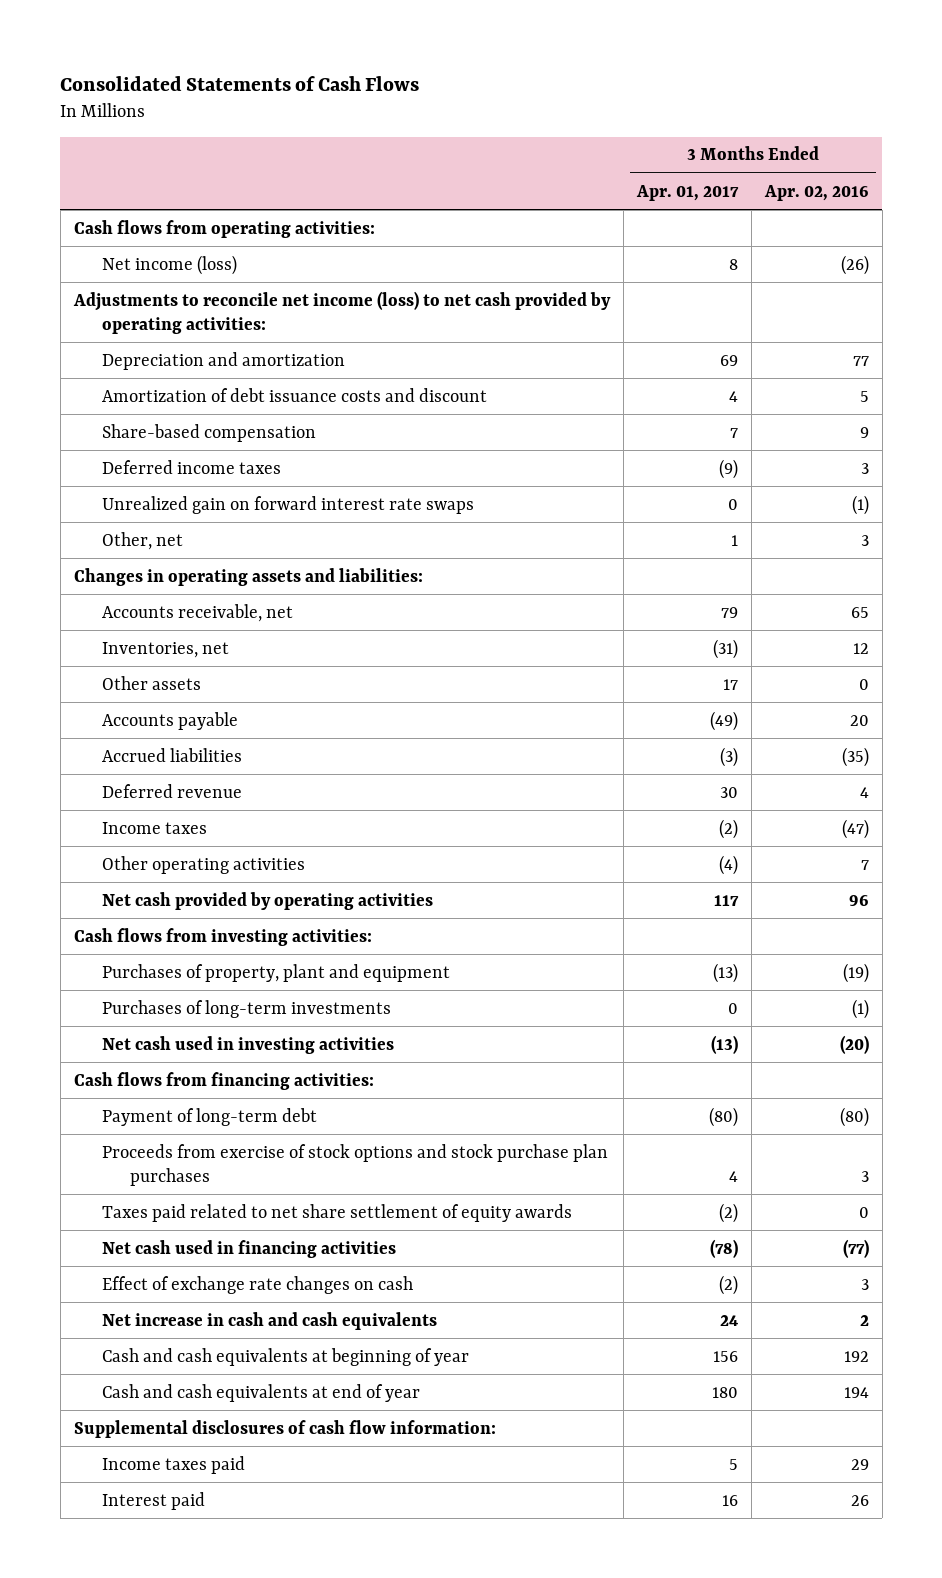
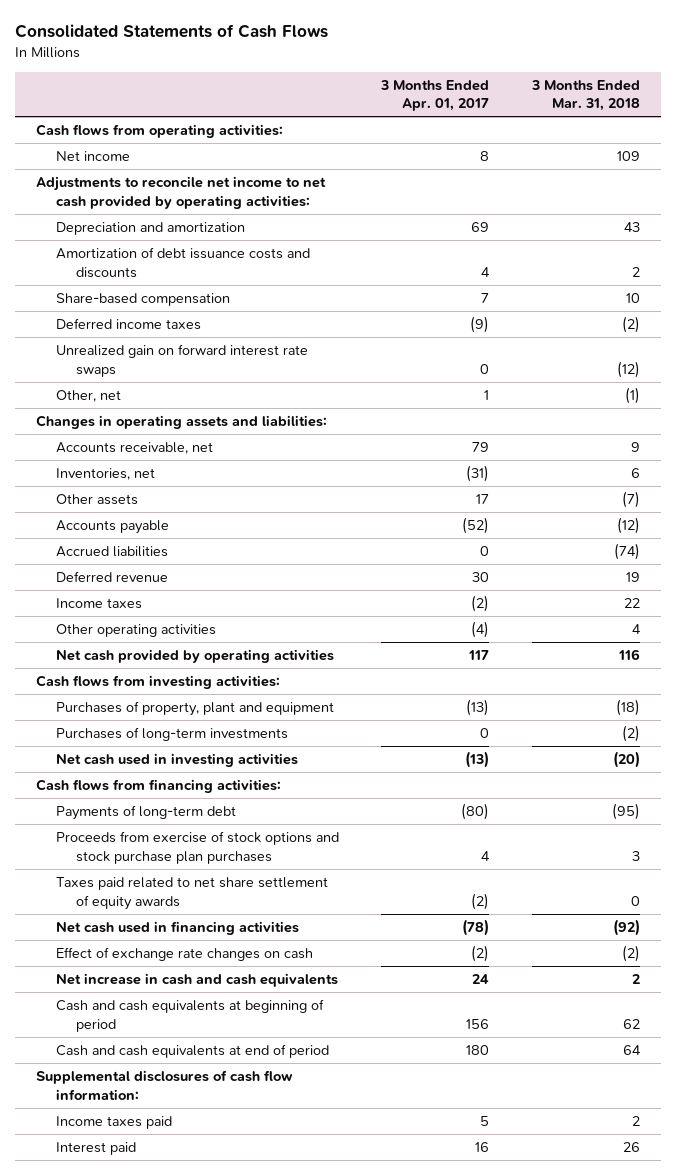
[763,184,869,201] Apr. 02, 2016 -> none
none -> [530,79,640,112] 3 Months Ended Mar. 31, 2018
[101,254,237,275] Net income (loss) -> [56,150,131,161] Net income
[72,290,611,334] Adjustments to reconcile net income (loss) to net cash provided by operating activities: -> [35,175,326,209] Adjustments to reconcile net income to net cash provided by operating activities:
[101,387,487,402] Amortization of debt issuance costs and discount -> [56,246,311,278] Amortization of debt issuance costs and discounts
[709,710,738,731] (49) -> [462,516,490,534] (52)
[719,746,738,767] (3) -> [480,545,490,556] 0
[101,1107,317,1126] Payment of long-term debt -> [56,804,237,820] Payments of long-term debt
[101,1347,469,1366] Cash and cash equivalents at beginning of year -> [56,998,325,1032] Cash and cash equivalents at beginning of period
[101,1383,420,1402] Cash and cash equivalents at end of year -> [56,1043,330,1058] Cash and cash equivalents at end of period

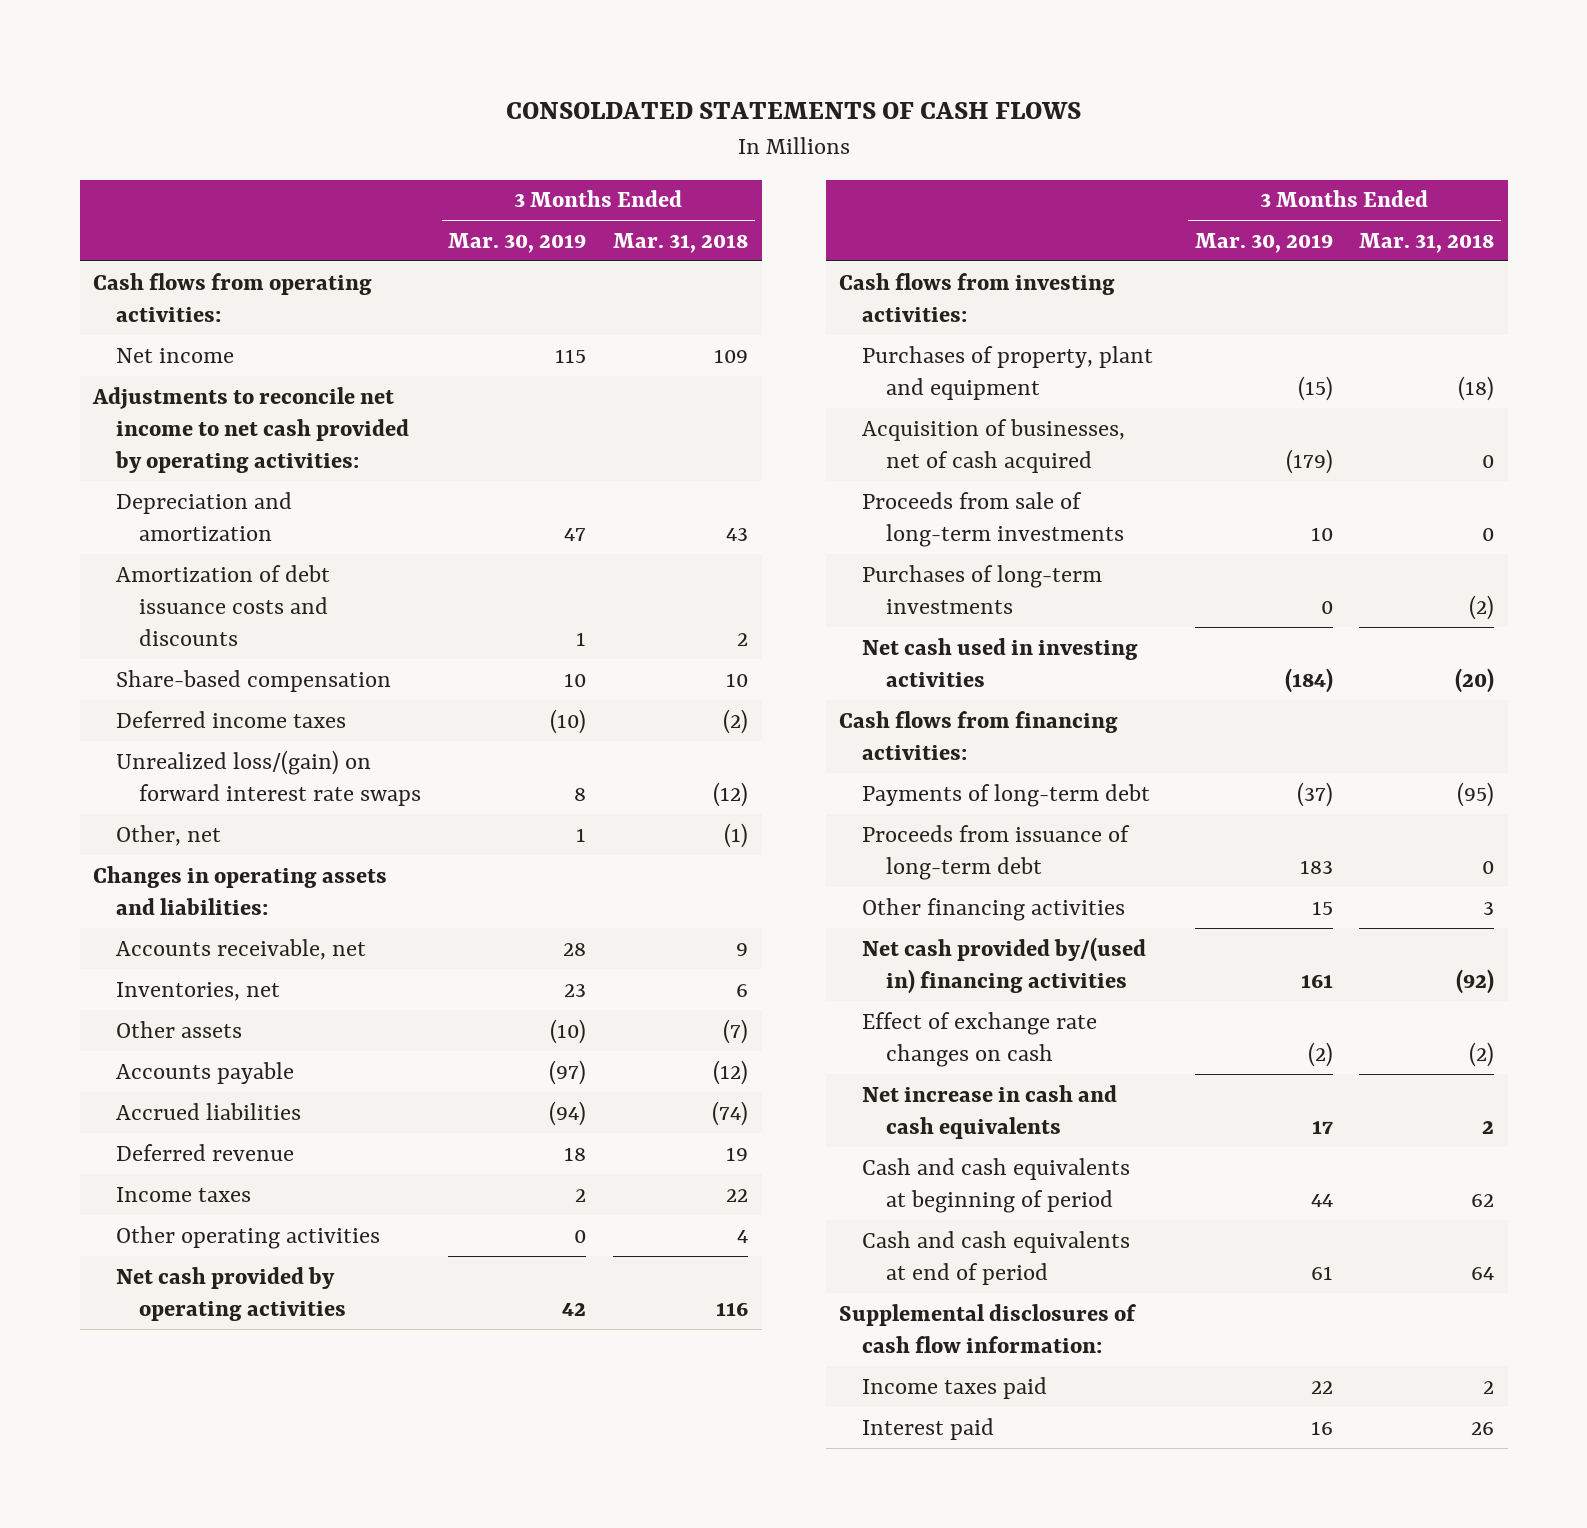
[14,24,328,39] Consolidated Statements of Cash Flows -> [505,102,1081,120] CONSOLDATED STATEMENTS OF CASH FLOWS
[380,79,490,112] 3 Months Ended Apr. 01, 2017 -> none
none -> [448,232,587,253] Mar. 30, 2019
[56,343,309,377] Unrealized gain on forward interest rate swaps -> [116,749,422,806] Unrealized loss/(gain) on forward interest rate swaps
none -> [862,418,1126,473] Acquisition of businesses, net of cash acquired
none -> [862,491,1124,547] Proceeds from sale of long-term investments
[56,830,340,864] Proceeds from exercise of stock options and stock purchase plan purchases -> none
[56,876,329,910] Taxes paid related to net share settlement of equity awards -> none
none -> [862,824,1131,880] Proceeds from issuance of long-term debt
none -> [862,897,1126,921] Other financing activities
[56,920,300,935] Net cash used in financing activities -> [862,936,1147,994] Net cash provided by/(used in) financing activities

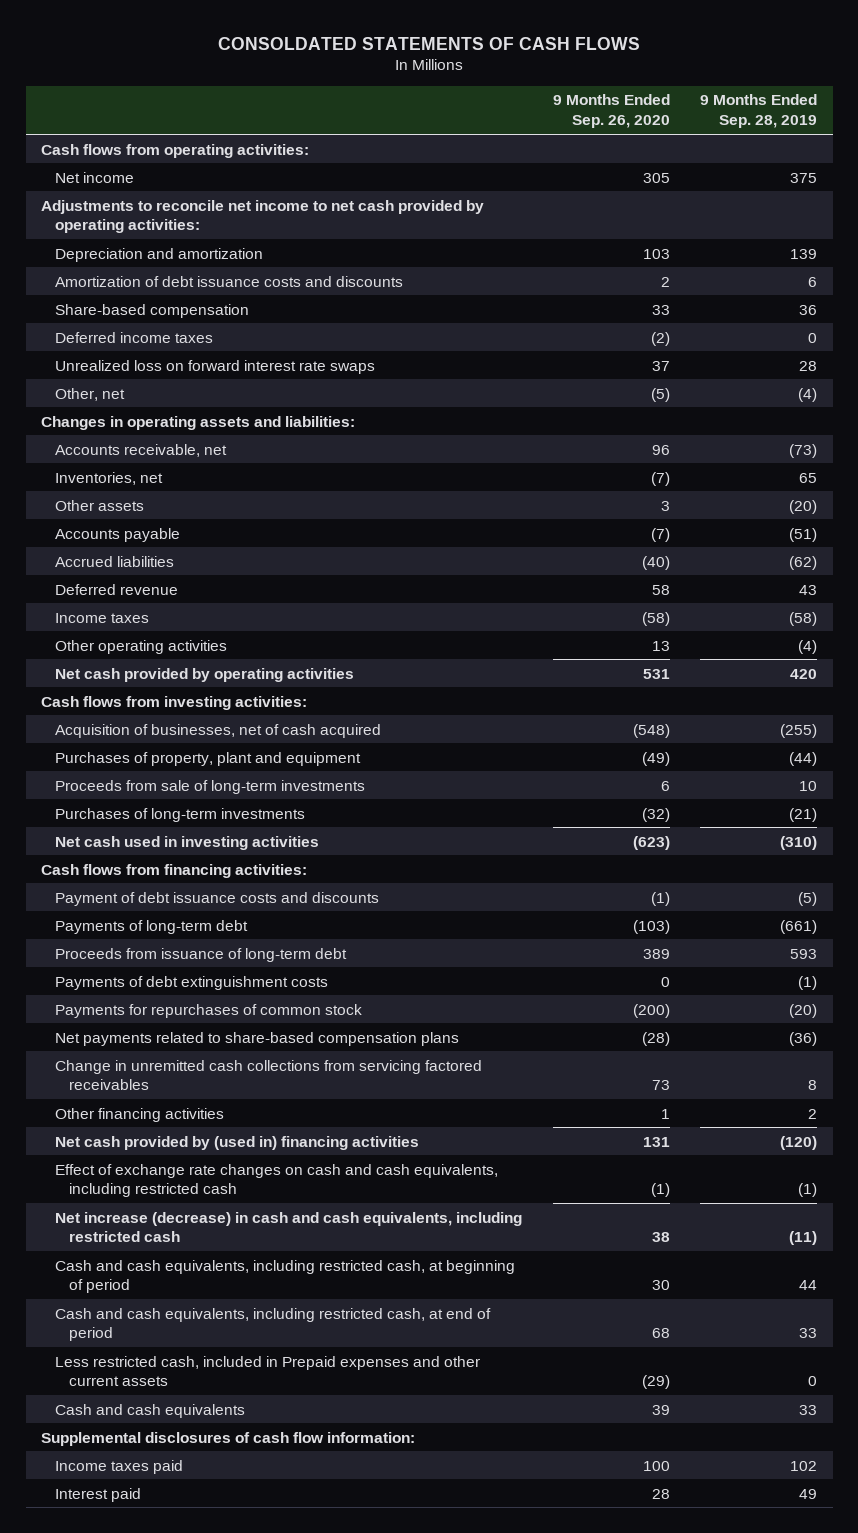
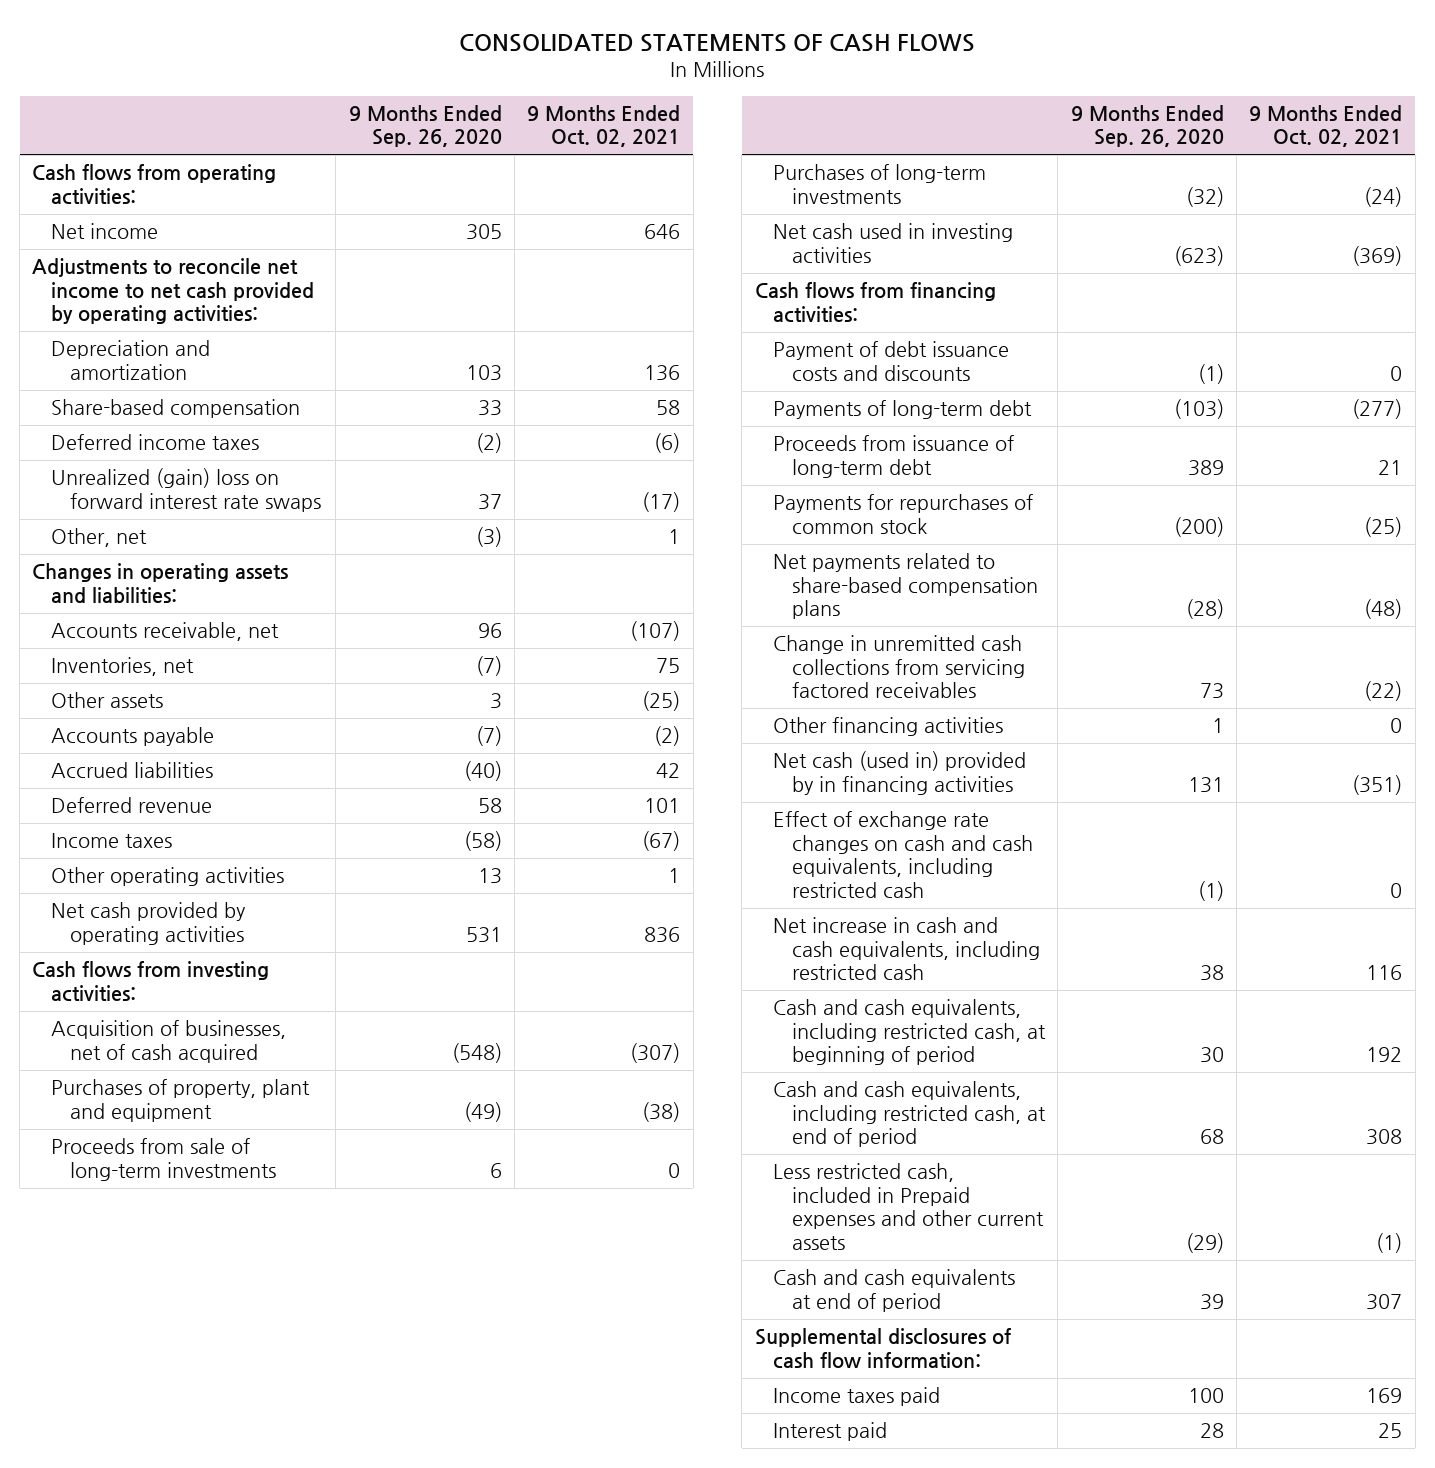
[218,36,641,50] CONSOLDATED STATEMENTS OF CASH FLOWS -> [459,33,976,52] CONSOLIDATED STATEMENTS OF CASH FLOWS
[700,94,818,129] 9 Months Ended Sep. 28, 2019 -> none
none -> [527,104,681,148] 9 Months Ended Oct. 02, 2021
[55,275,404,287] Amortization of debt issuance costs and discounts -> none
[55,359,376,374] Unrealized loss on forward interest rate swaps -> [51,468,321,512] Unrealized (gain) loss on forward interest rate swaps
[650,387,670,402] (5) -> [475,527,502,548] (3)
[55,975,329,990] Payments of debt extinguishment costs -> none
[55,1135,420,1150] Net cash provided by (used in) financing activities -> [773,751,1027,795] Net cash (used in) provided by in financing activities
[55,1211,523,1243] Net increase (decrease) in cash and cash equivalents, including restricted cash -> [773,917,1041,981] Net increase in cash and cash equivalents, including restricted cash
[55,1403,246,1418] Cash and cash equivalents -> [773,1269,1016,1312] Cash and cash equivalents at end of period

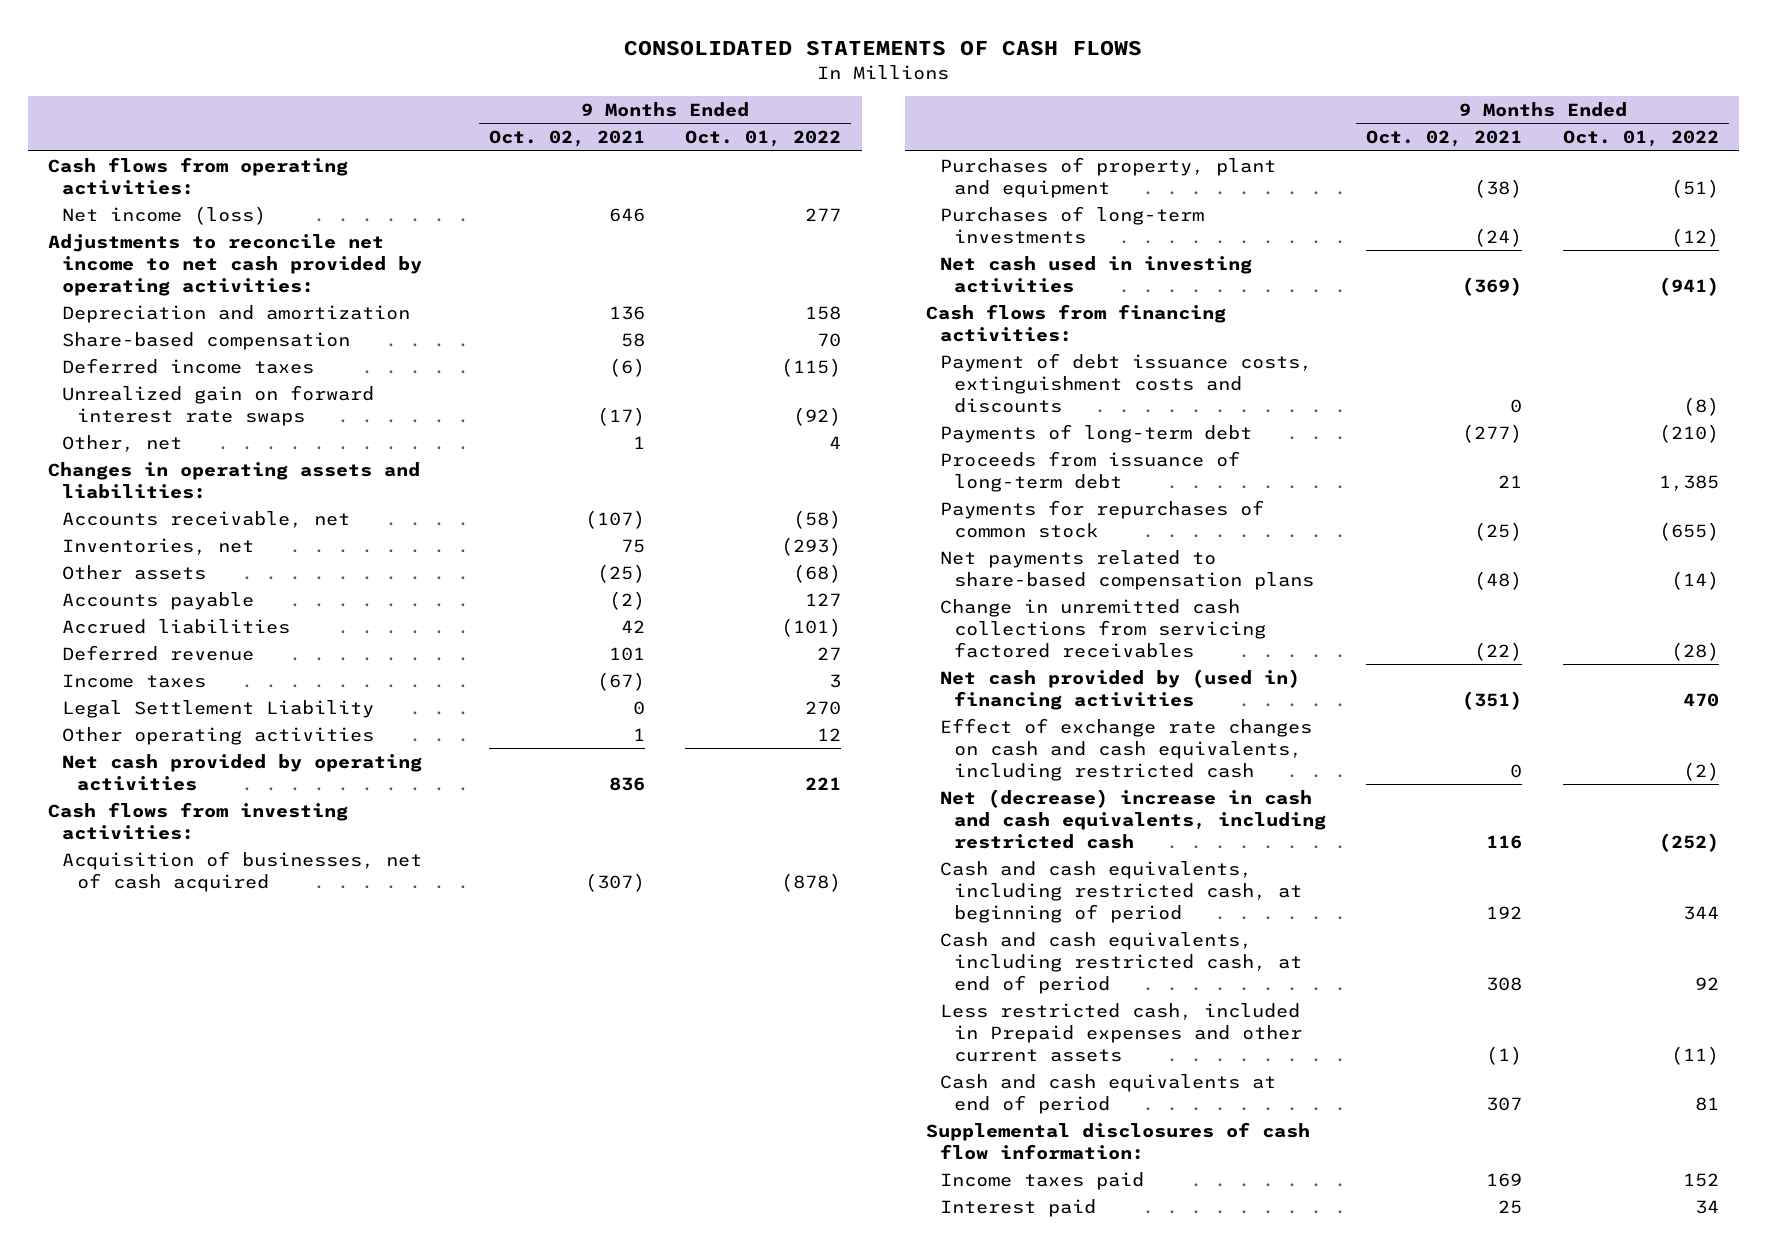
[348,104,502,148] 9 Months Ended Sep. 26, 2020 -> none
none -> [685,130,842,148] Oct. 01, 2022
[51,223,159,240] Net income -> [62,205,267,225] Net income (loss)
[51,468,321,512] Unrealized (gain) loss on forward interest rate swaps -> [62,384,375,426] Unrealized gain on forward interest rate swaps
none -> [62,699,375,718] Legal Settlement Liability
[51,1138,276,1181] Proceeds from sale of long-term investments -> none
[773,341,1010,381] Payment of debt issuance costs and discounts -> [939,352,1312,413] Payment of debt issuance costs, extinguishment costs and discounts
[773,717,1004,737] Other financing activities -> none
[773,751,1027,795] Net cash (used in) provided by in financing activities -> [939,668,1300,710] Net cash provided by (used in) financing activities
[773,917,1041,981] Net increase in cash and cash equivalents, including restricted cash -> [939,788,1326,849] Net (decrease) increase in cash and cash equivalents, including restricted cash

